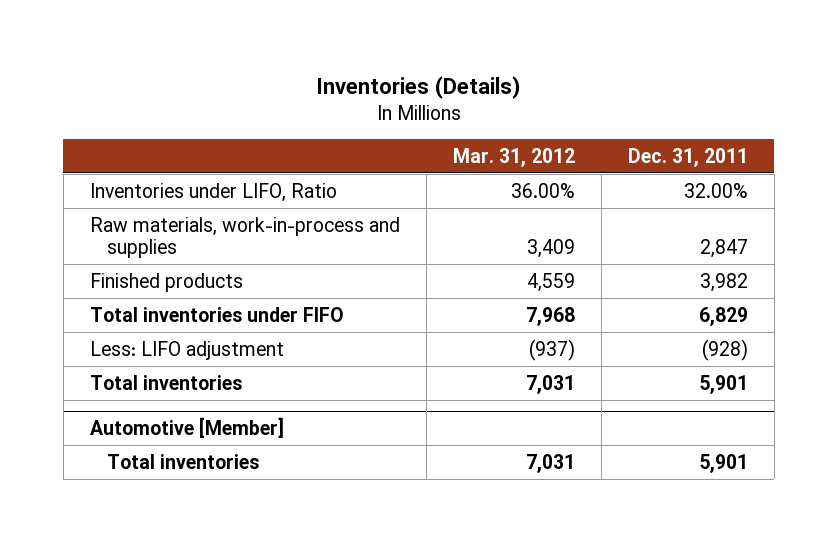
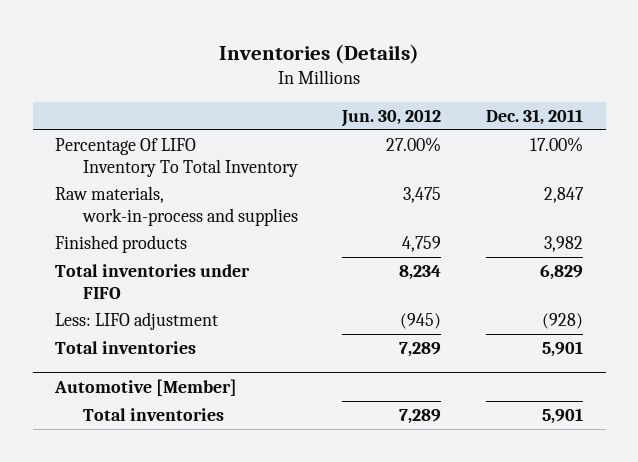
[452,147,575,167] Mar. 31, 2012 -> none
none -> [341,109,442,128] Jun. 30, 2012
[89,182,337,202] Inventories under LIFO, Ratio -> none
none -> [55,137,298,177] Percentage Of LIFO Inventory To Total Inventory

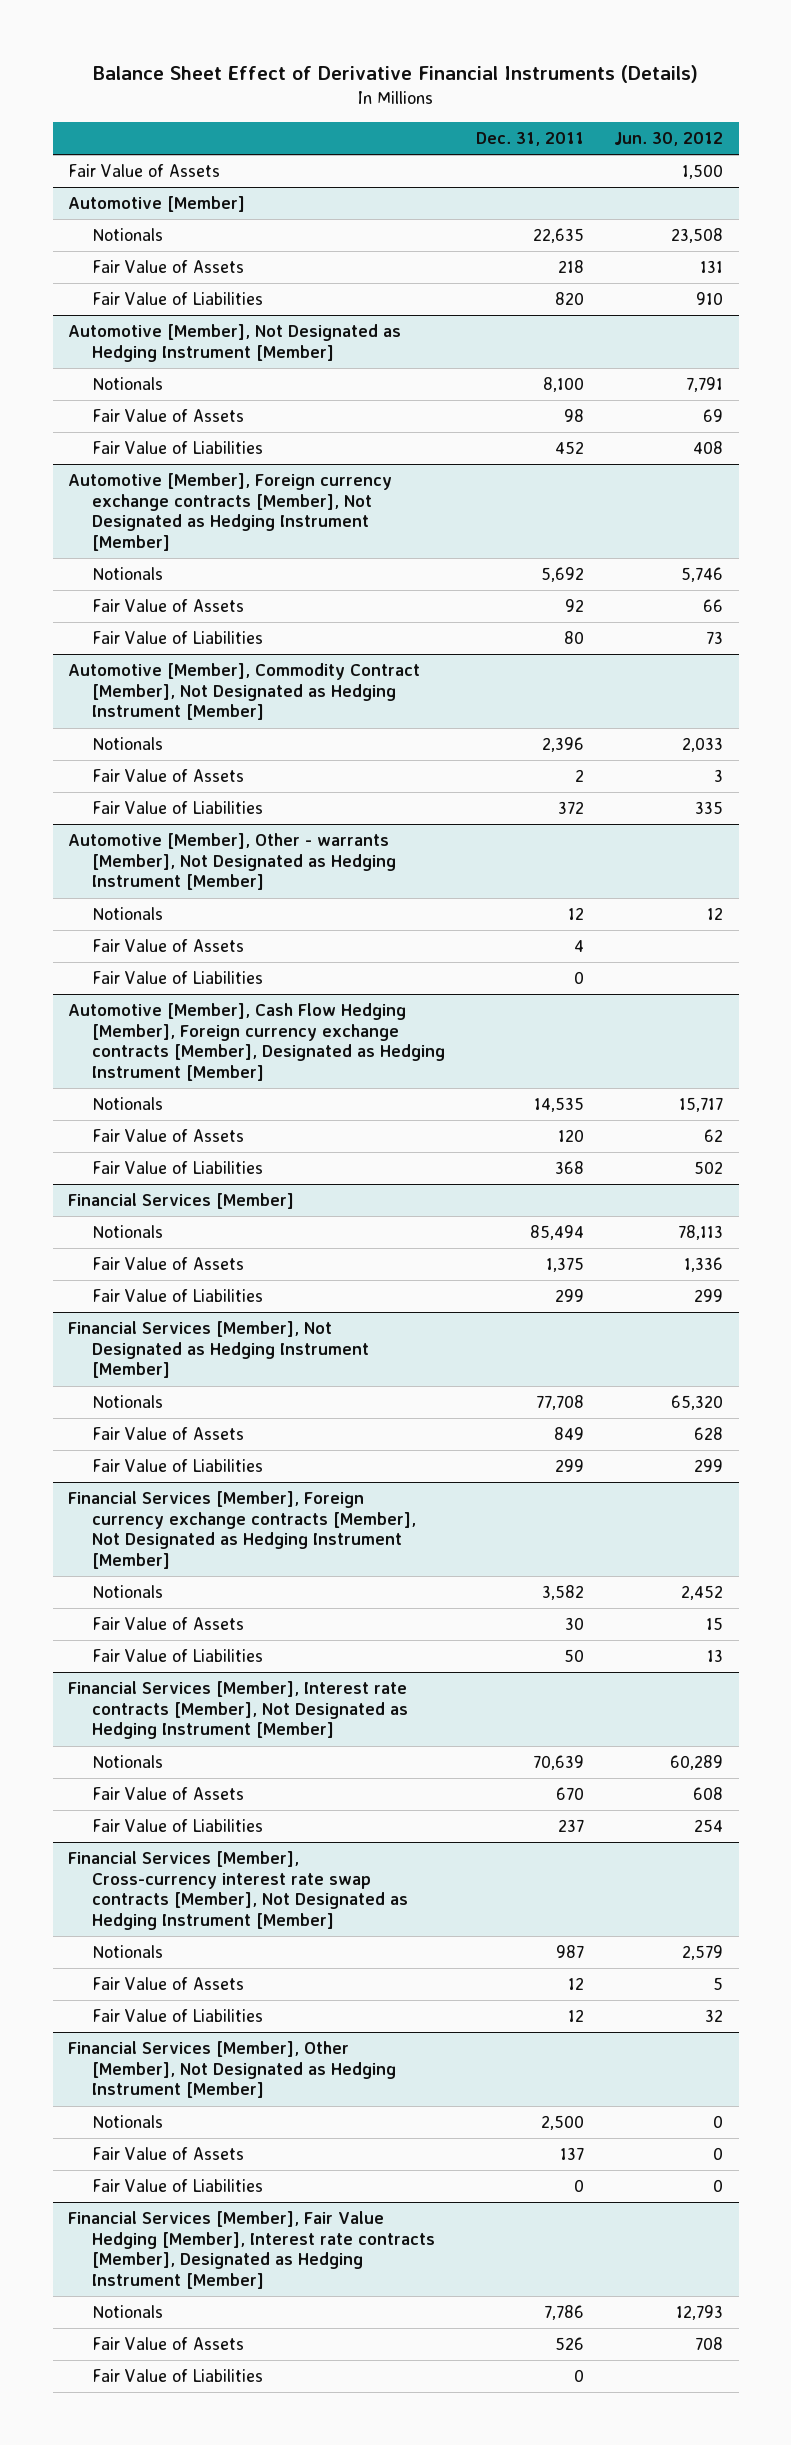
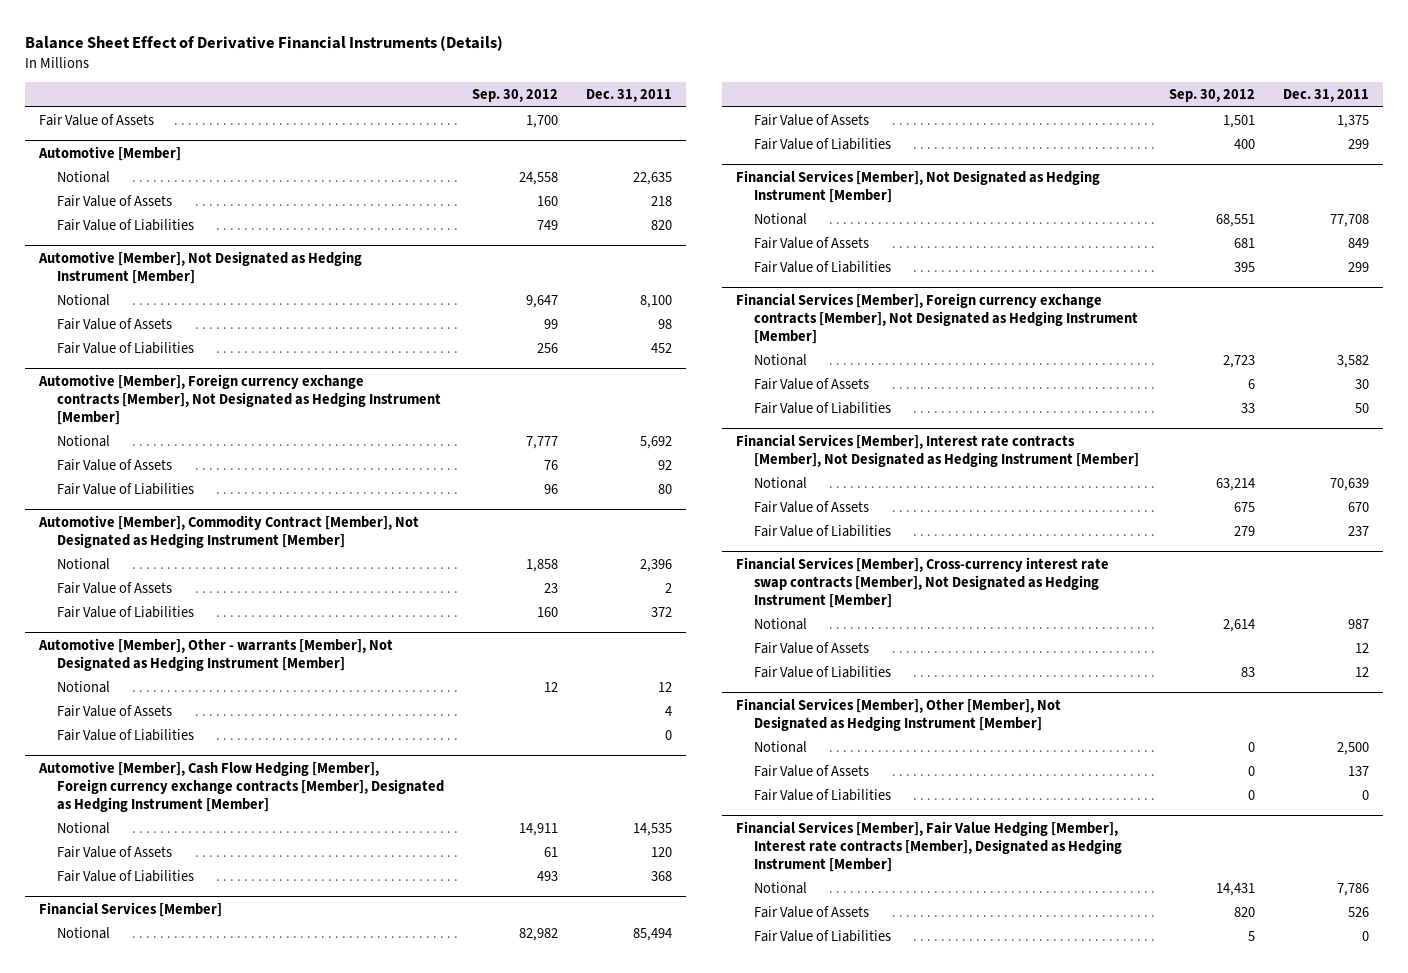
[614,131,724,146] Jun. 30, 2012 -> none
none -> [471,89,558,103] Sep. 30, 2012
[91,228,163,242] Notionals -> [56,171,110,184] Notional
[91,377,163,391] Notionals -> [56,294,110,307] Notional
[91,567,163,581] Notionals -> [56,435,110,448] Notional
[91,737,163,751] Notionals -> [56,558,110,571] Notional
[91,907,163,921] Notionals -> [56,681,110,694] Notional
[91,1097,163,1111] Notionals -> [56,822,110,835] Notional
[91,1225,163,1239] Notionals -> [56,927,110,940] Notional
[91,1395,163,1409] Notionals -> [753,213,807,226] Notional
[91,1585,163,1599] Notionals -> [753,354,807,367] Notional
[91,1755,163,1769] Notionals -> [753,477,807,490] Notional
[91,1945,163,1959] Notionals -> [753,618,807,631] Notional
[91,2115,163,2129] Notionals -> [753,741,807,754] Notional
[91,2305,163,2319] Notionals -> [753,882,807,895] Notional

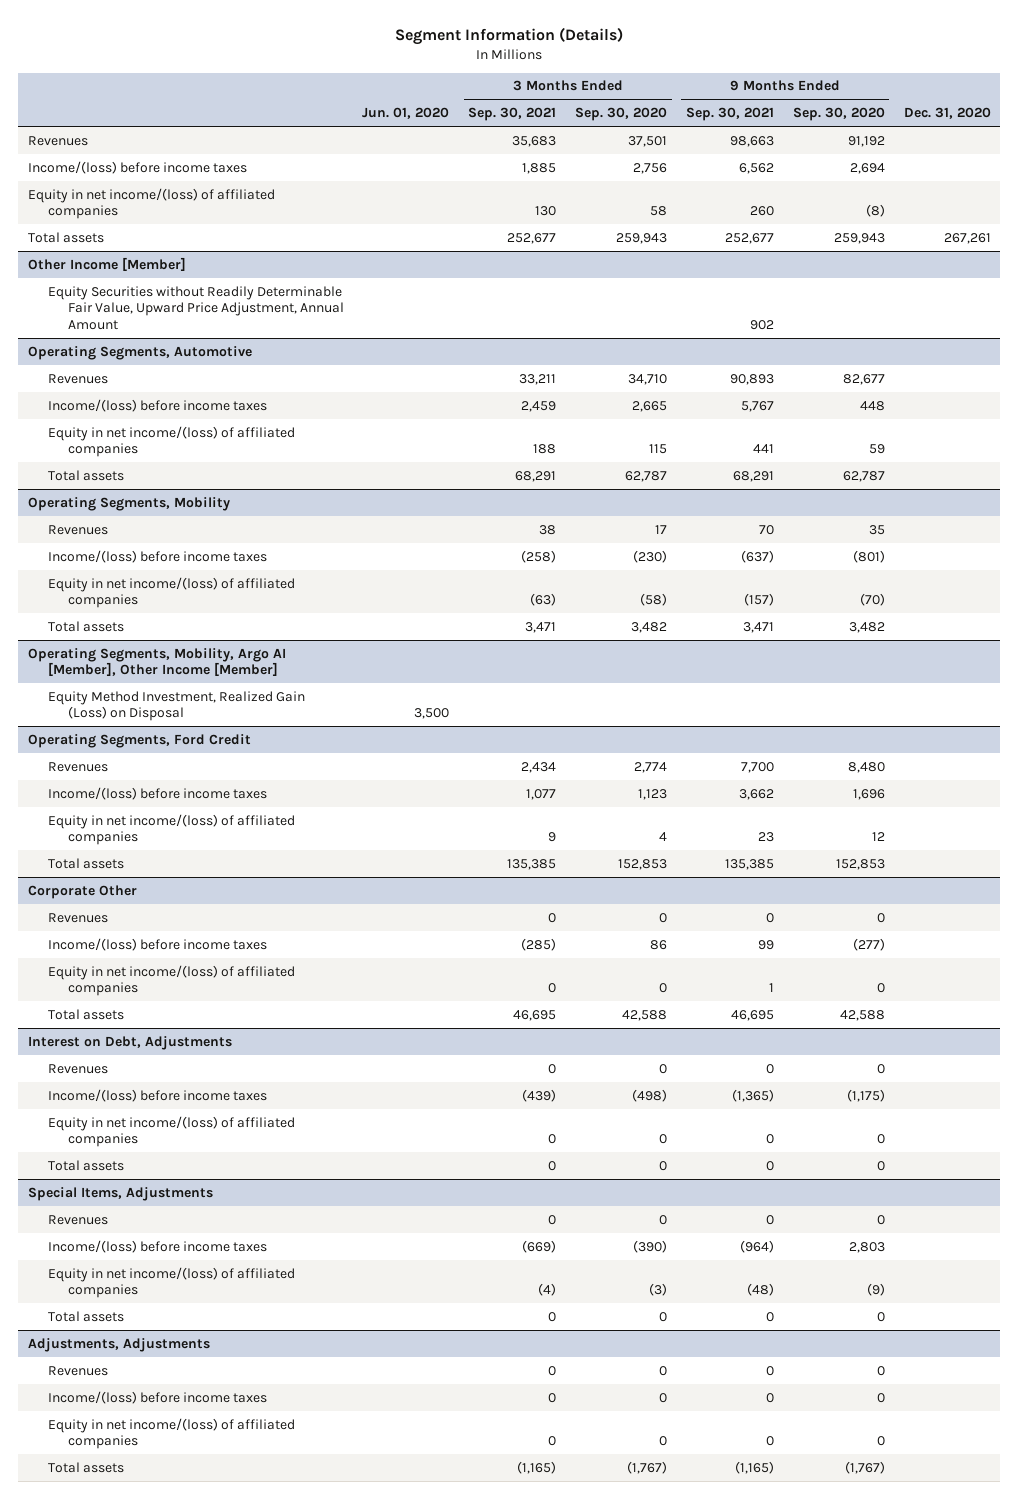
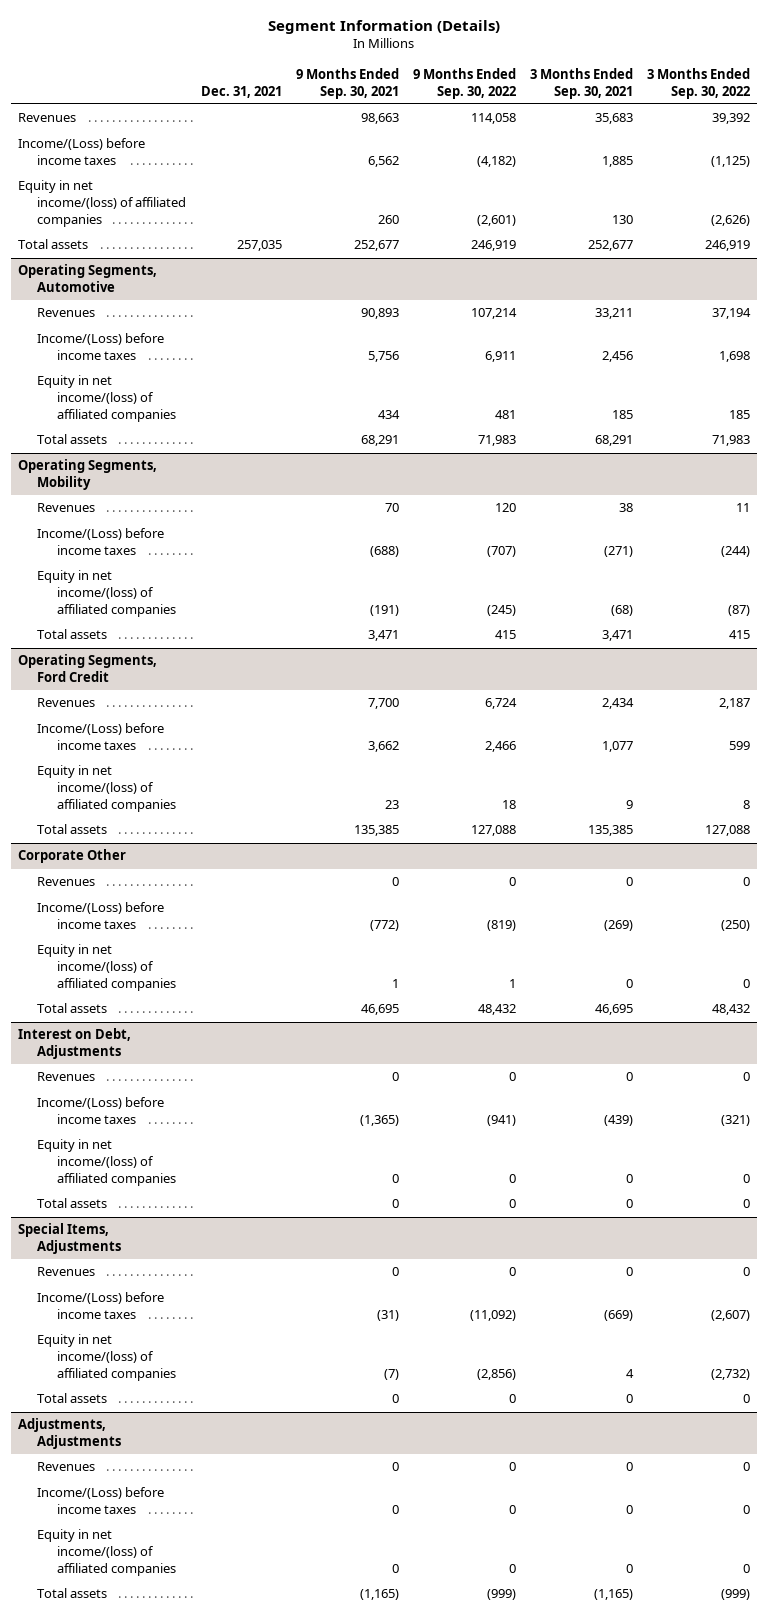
[362,107,450,120] Jun. 01, 2020 -> none
[575,107,668,122] Sep. 30, 2020 -> none
[792,107,885,122] Sep. 30, 2020 -> none
[903,107,991,120] Dec. 31, 2020 -> none
none -> [200,85,282,98] Dec. 31, 2021
none -> [412,67,516,99] 9 Months Ended Sep. 30, 2022
none -> [647,67,751,99] 3 Months Ended Sep. 30, 2022
[27,160,247,174] Income/(loss) before income taxes -> [17,138,145,166] Income/(Loss) before income taxes
[27,256,186,271] Other Income [Member] -> none
[47,285,344,330] Equity Securities without Readily Determinable Fair Value, Upward Price Adjustment, Annual Amount -> none
[47,398,267,412] Income/(loss) before income taxes -> [37,333,165,361] Income/(Loss) before income taxes
[521,400,557,412] 2,459 -> [602,351,634,363] 2,456
[740,400,774,412] 5,767 -> [367,351,399,363] 5,756
[533,444,557,455] 188 -> [612,410,634,420] 185
[752,444,774,454] 441 -> [377,410,400,420] 434
[47,549,267,563] Income/(loss) before income taxes -> [37,528,165,556] Income/(Loss) before income taxes
[521,549,557,563] (258) -> [604,546,634,558] (271)
[740,549,774,563] (637) -> [369,546,399,558] (688)
[530,593,557,607] (63) -> [611,605,634,617] (68)
[743,593,774,607] (157) -> [369,605,399,617] (191)
[27,647,286,677] Operating Segments, Mobility, Argo AI [Member], Other Income [Member] -> none
[47,690,305,722] Equity Method Investment, Realized Gain (Loss) on Disposal -> none
[47,786,267,800] Income/(loss) before income taxes -> [37,723,165,751] Income/(Loss) before income taxes
[47,937,267,951] Income/(loss) before income taxes -> [37,902,165,930] Income/(Loss) before income taxes
[521,937,557,951] (285) -> [604,920,634,932] (269)
[757,939,774,950] 99 -> [369,920,399,932] (772)
[47,1088,267,1102] Income/(loss) before income taxes -> [37,1097,165,1125] Income/(Loss) before income taxes
[47,1239,267,1253] Income/(loss) before income taxes -> [37,1292,165,1320] Income/(Loss) before income taxes
[739,1239,774,1253] (964) -> [376,1310,399,1322] (31)
[538,1283,557,1297] (4) -> [626,1369,635,1379] 4
[746,1283,774,1297] (48) -> [383,1369,399,1381] (7)
[47,1390,267,1404] Income/(loss) before income taxes -> [37,1487,165,1515] Income/(Loss) before income taxes

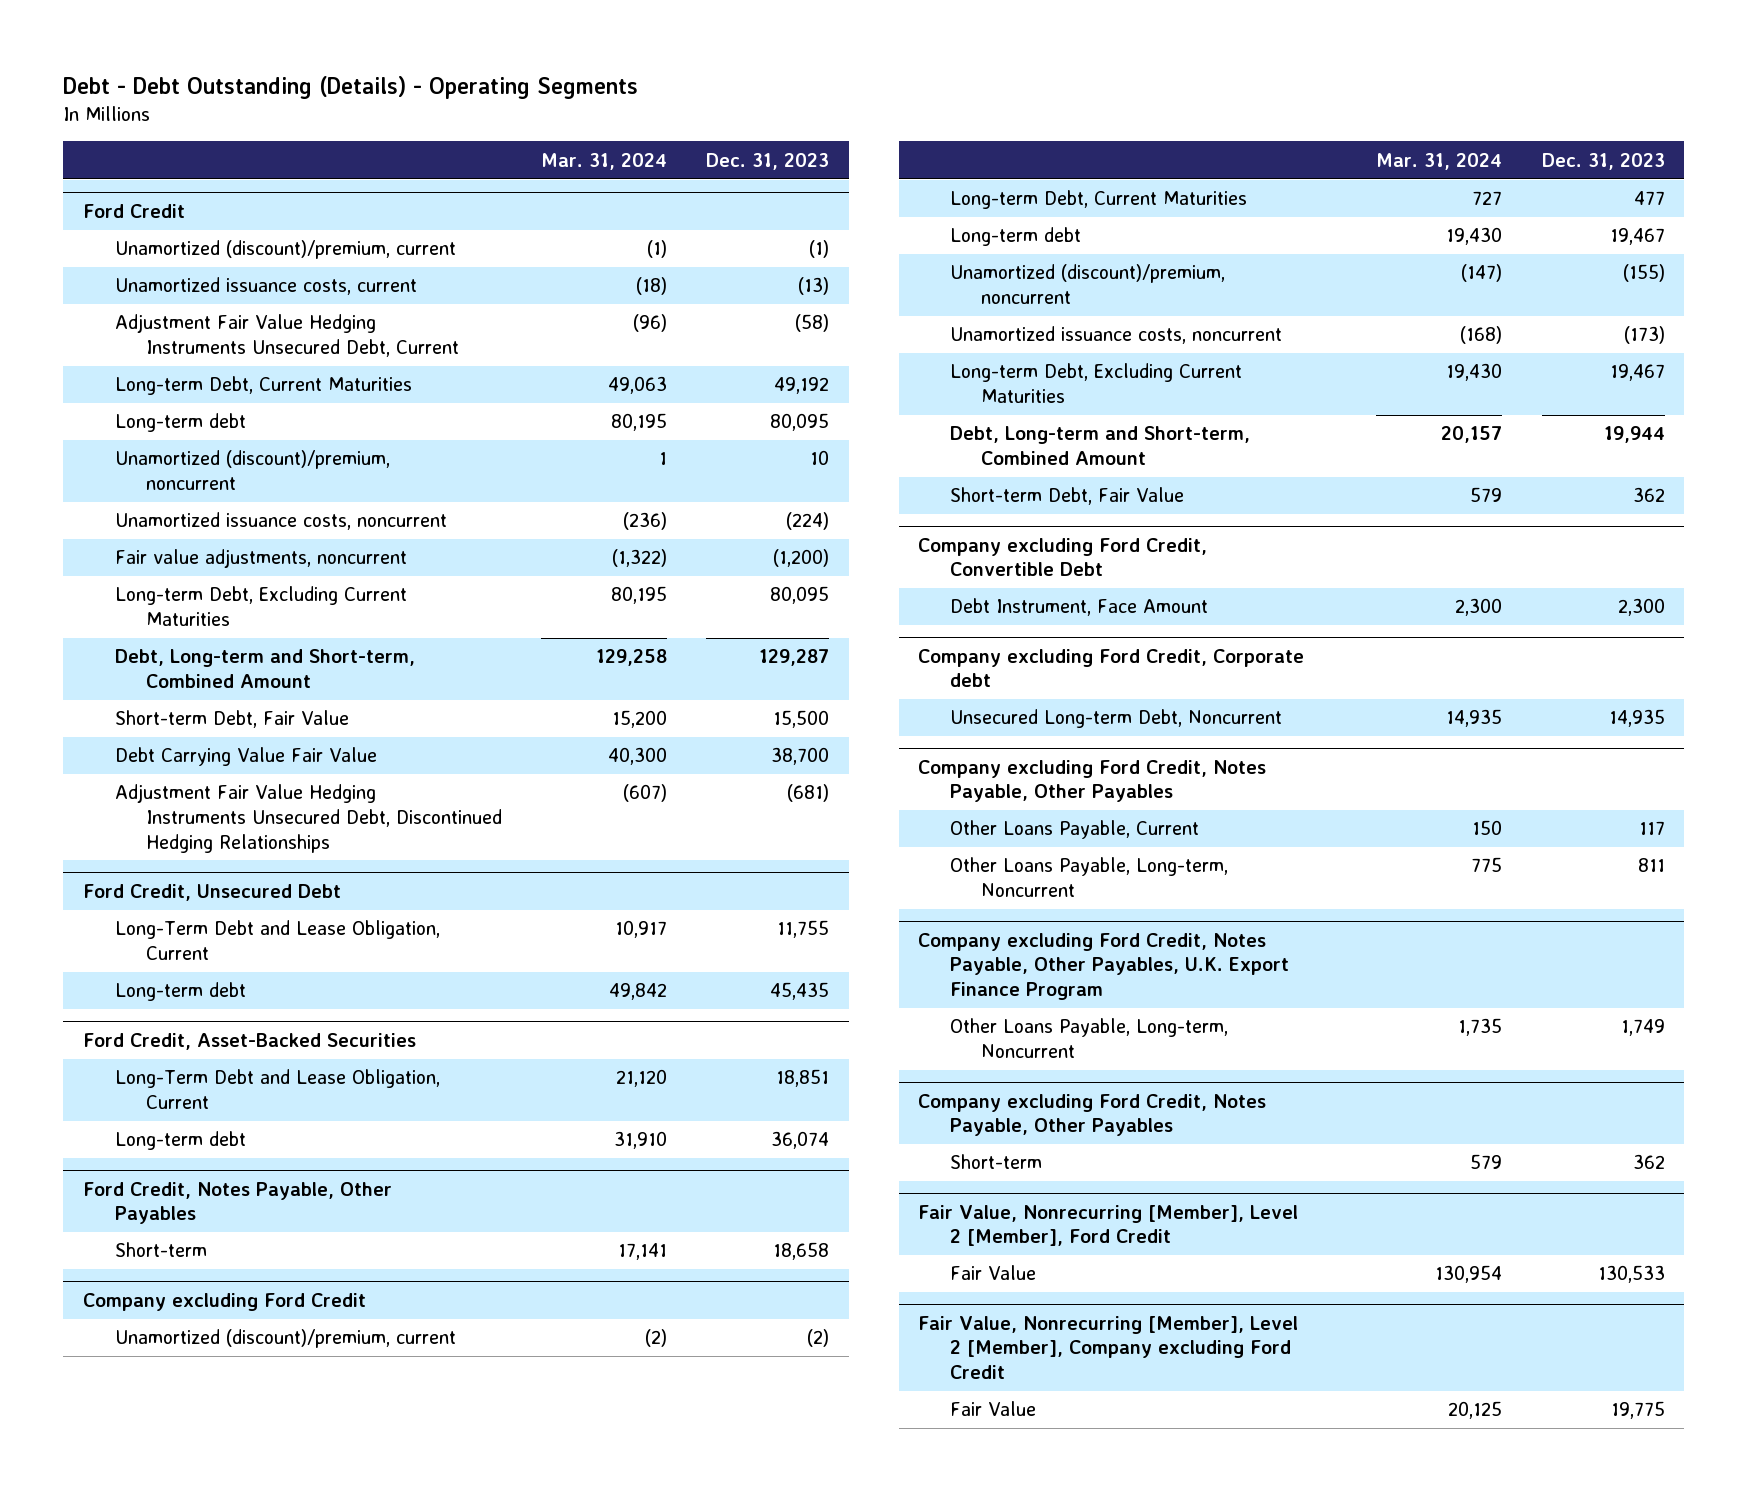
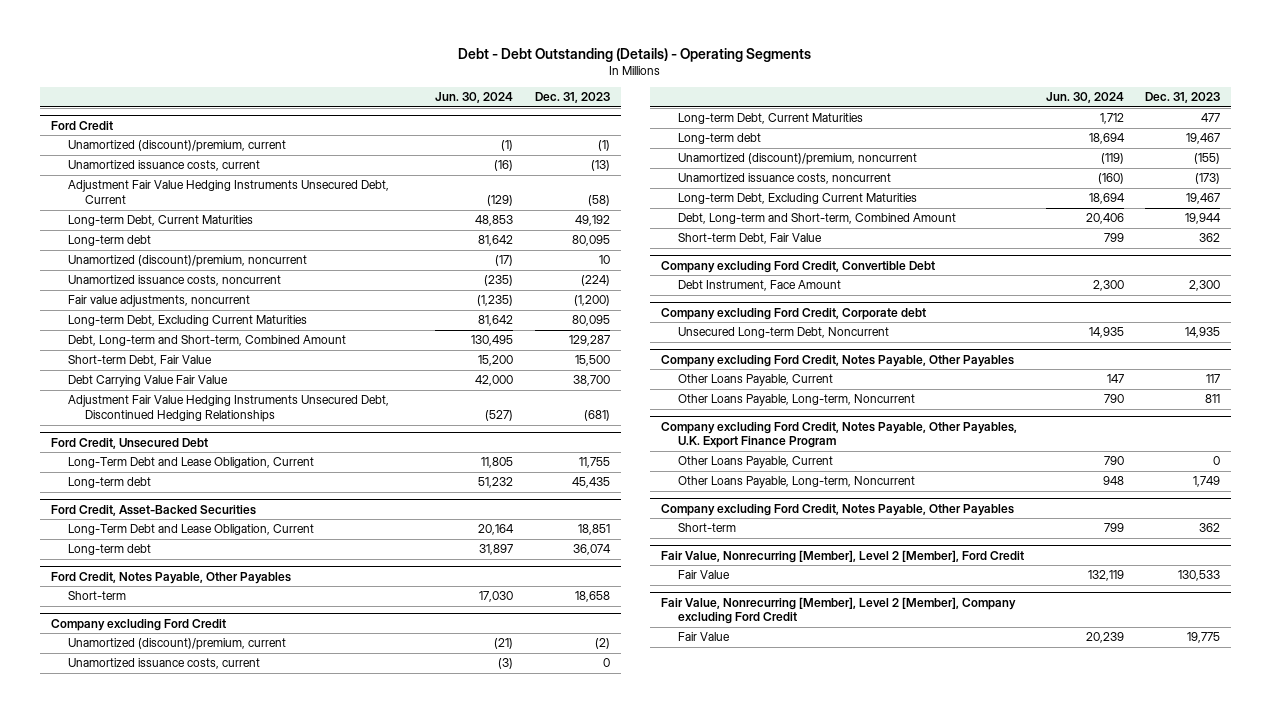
[541,152,668,170] Mar. 31, 2024 -> none
none -> [435,92,514,104] Jun. 30, 2024
none -> [67,658,260,670] Unamortized issuance costs, current
none -> [678,456,834,469] Other Loans Payable, Current

